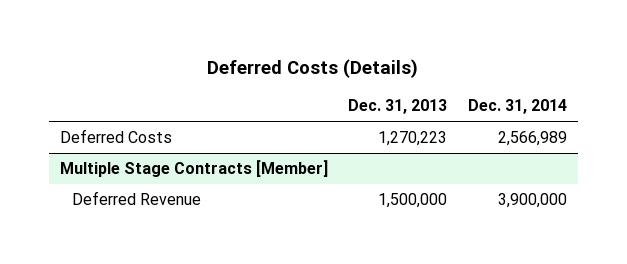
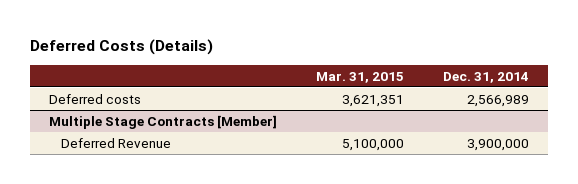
[348,99,448,115] Dec. 31, 2013 -> none
none -> [315,71,404,83] Mar. 31, 2015
[59,129,172,144] Deferred Costs -> [49,93,142,104] Deferred costs

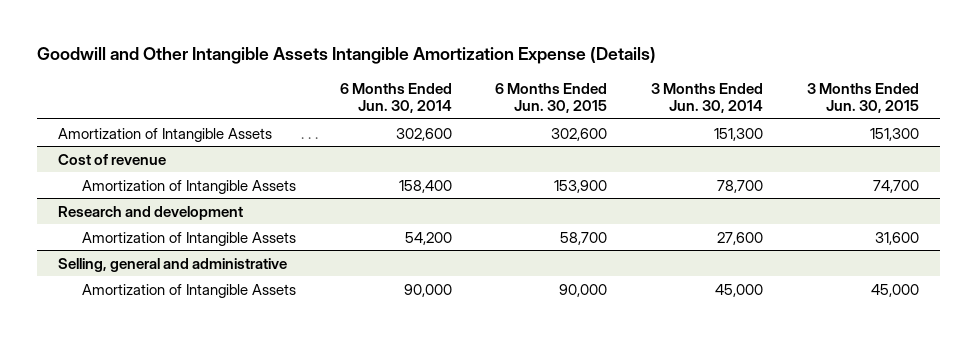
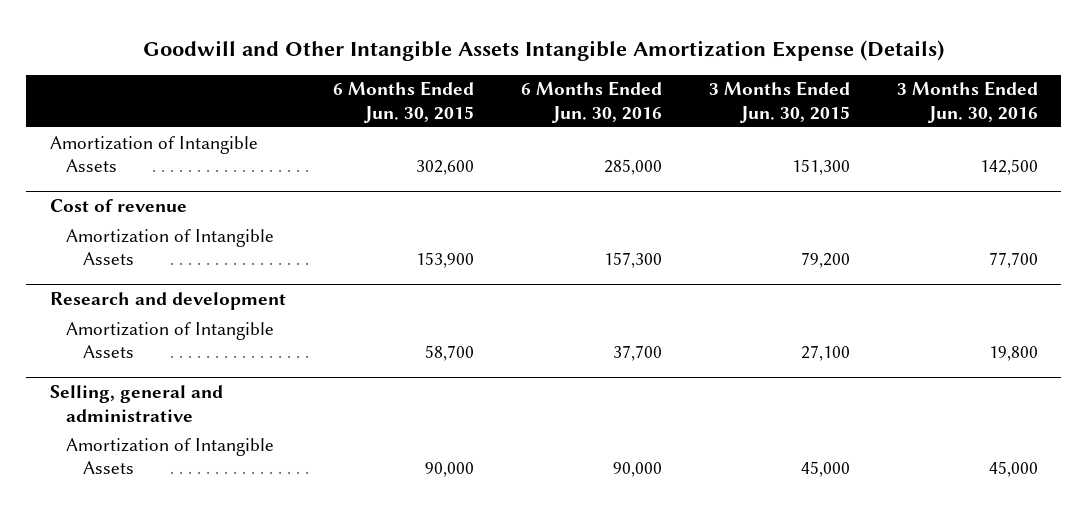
[339,82,452,114] 6 Months Ended Jun. 30, 2014 -> none
[651,82,764,114] 3 Months Ended Jun. 30, 2014 -> none
none -> [520,81,662,123] 6 Months Ended Jun. 30, 2016
none -> [896,81,1038,123] 3 Months Ended Jun. 30, 2016
[872,179,919,193] 74,700 -> [800,251,850,268] 79,200
[874,231,919,245] 31,600 -> [800,344,850,361] 27,100

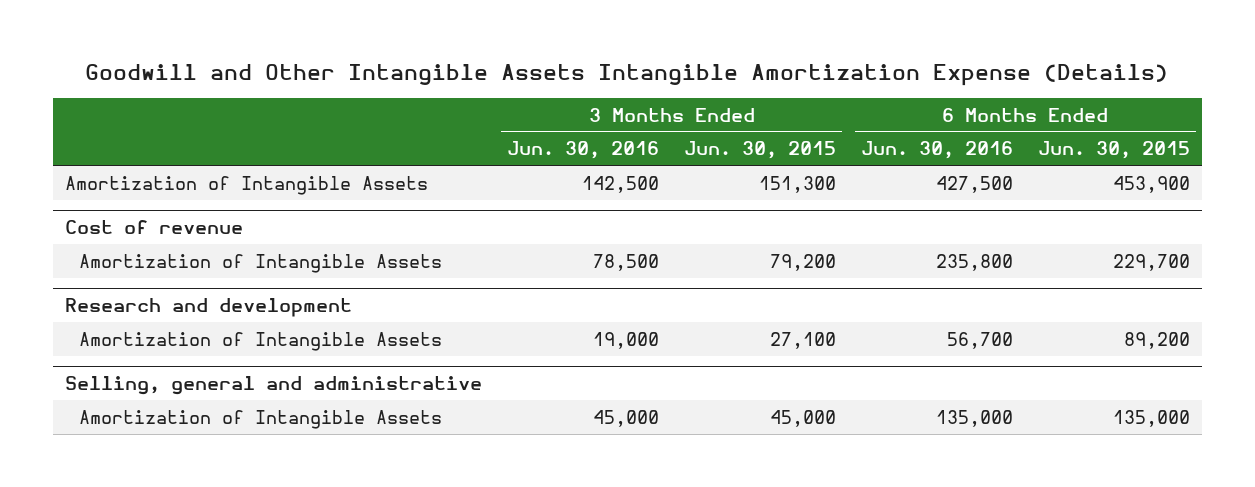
[415,159,474,175] 302,600 -> [1112,175,1190,193] 453,900
[603,158,662,175] 285,000 -> [935,175,1013,193] 427,500
[415,251,474,268] 153,900 -> [1112,253,1190,271] 229,700
[603,251,662,268] 157,300 -> [935,253,1013,271] 235,800
[988,251,1038,268] 77,700 -> [593,253,660,271] 78,500
[424,344,474,361] 58,700 -> [1123,331,1190,349] 89,200
[612,344,662,361] 37,700 -> [946,331,1013,349] 56,700
[988,345,1038,361] 19,800 -> [593,331,660,349] 19,000
[424,461,474,477] 90,000 -> [1112,409,1190,427] 135,000
[612,461,662,477] 90,000 -> [935,409,1013,427] 135,000

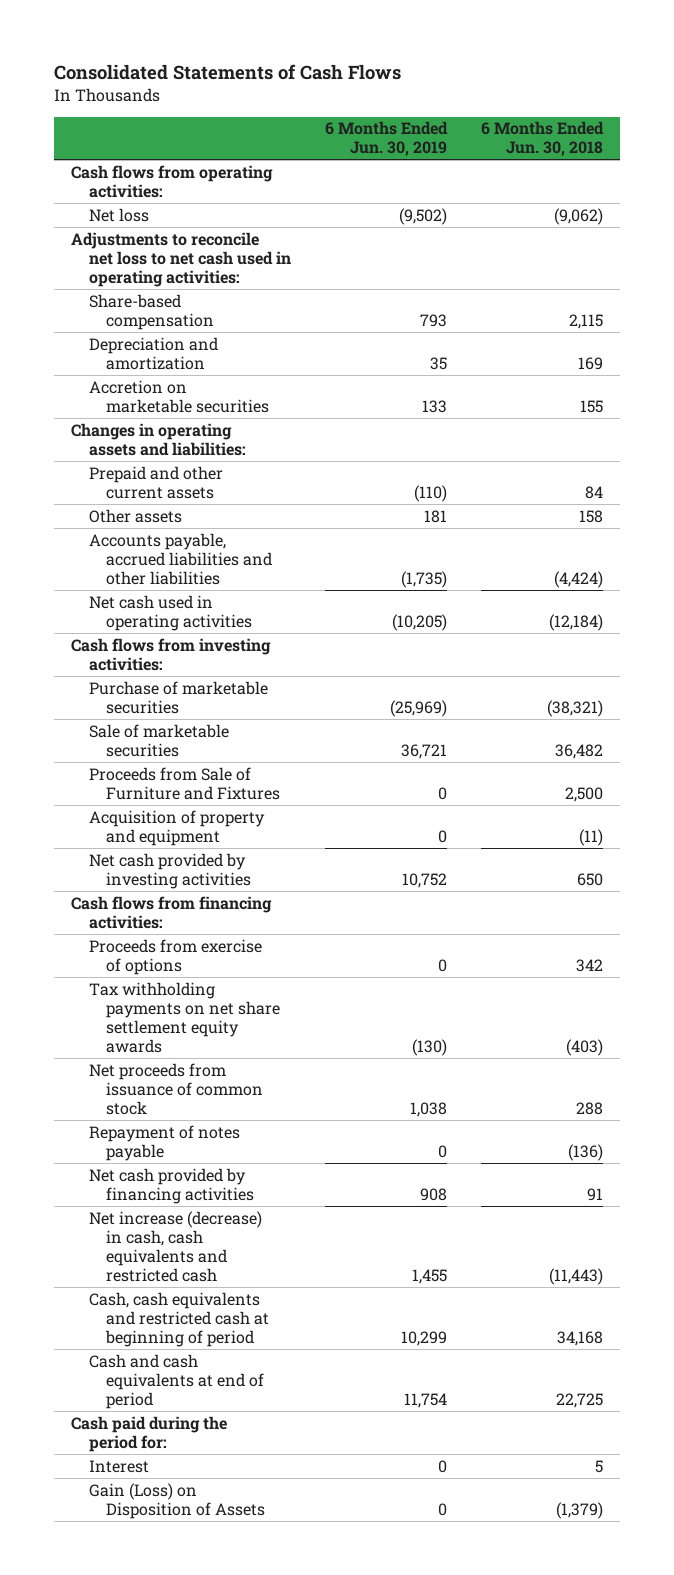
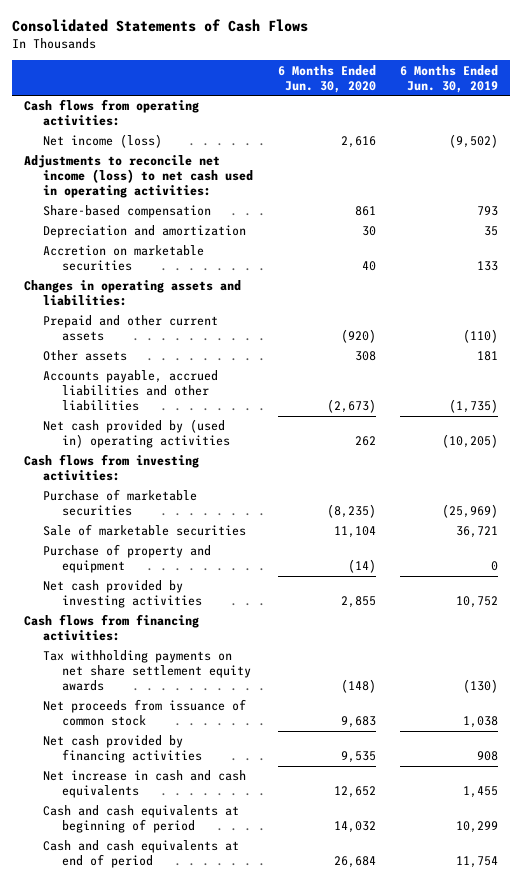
[480,121,604,157] 6 Months Ended Jun. 30, 2018 -> none
none -> [277,64,376,93] 6 Months Ended Jun. 30, 2020
[88,207,149,222] Net loss -> [43,134,163,149] Net income (loss)
[71,231,291,287] Adjustments to reconcile net loss to net cash used in operating activities: -> [23,155,254,199] Adjustments to reconcile net income (loss) to net cash used in operating activities:
[88,594,253,631] Net cash used in operating activities -> [43,419,231,449] Net cash provided by (used in) operating activities
[88,766,281,800] Proceeds from Sale of Furniture and Fixtures -> none
[88,809,265,846] Acquisition of property and equipment -> [43,544,212,574] Purchase of property and equipment
[88,938,262,975] Proceeds from exercise of options -> none
[88,1124,240,1161] Repayment of notes payable -> none
[88,1210,262,1282] Net increase (decrease) in cash, cash equivalents and restricted cash -> [43,770,247,799] Net increase in cash and cash equivalents
[88,1291,270,1347] Cash, cash equivalents and restricted cash at beginning of period -> [43,805,240,834] Cash and cash equivalents at beginning of period
[71,1415,228,1452] Cash paid during the period for: -> none
[88,1459,149,1473] Interest -> none
[88,1482,266,1519] Gain (Loss) on Disposition of Assets -> none

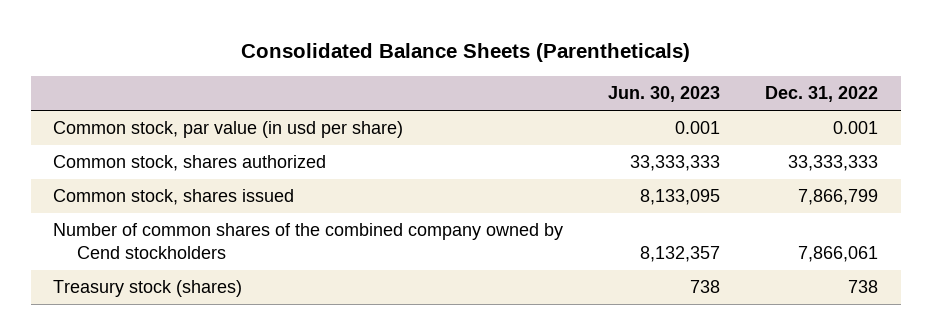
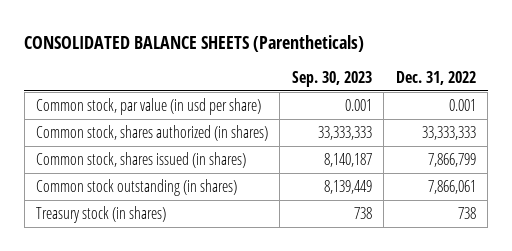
[240,43,690,63] Consolidated Balance Sheets (Parentheticals) -> [24,34,365,52] CONSOLIDATED BALANCE SHEETS (Parentheticals)
[608,86,721,103] Jun. 30, 2023 -> none
none -> [291,71,372,88] Sep. 30, 2023
[53,155,327,172] Common stock, shares authorized -> [36,124,269,141] Common stock, shares authorized (in shares)
[53,189,295,206] Common stock, shares issued -> [36,151,247,168] Common stock, shares issued (in shares)
[53,223,564,260] Number of common shares of the combined company owned by Cend stockholders -> [36,178,238,196] Common stock outstanding (in shares)
[53,280,243,298] Treasury stock (shares) -> [36,205,167,223] Treasury stock (in shares)

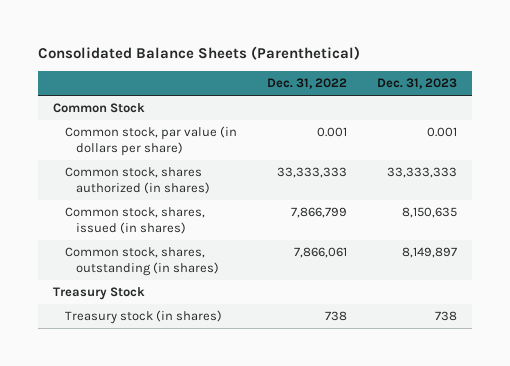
[24,34,365,52] CONSOLIDATED BALANCE SHEETS (Parentheticals) -> [38,46,361,61] Consolidated Balance Sheets (Parenthetical)
[291,71,372,88] Sep. 30, 2023 -> none
none -> [376,78,457,90] Dec. 31, 2023
none -> [53,102,146,113] Common Stock
[36,97,262,115] Common stock, par value (in usd per share) -> [64,125,237,156] Common stock, par value (in dollars per share)
[36,151,247,168] Common stock, shares issued (in shares) -> [64,206,205,234] Common stock, shares, issued (in shares)
[36,178,238,196] Common stock outstanding (in shares) -> [64,246,220,276] Common stock, shares, outstanding (in shares)
none -> [53,286,146,300] Treasury Stock

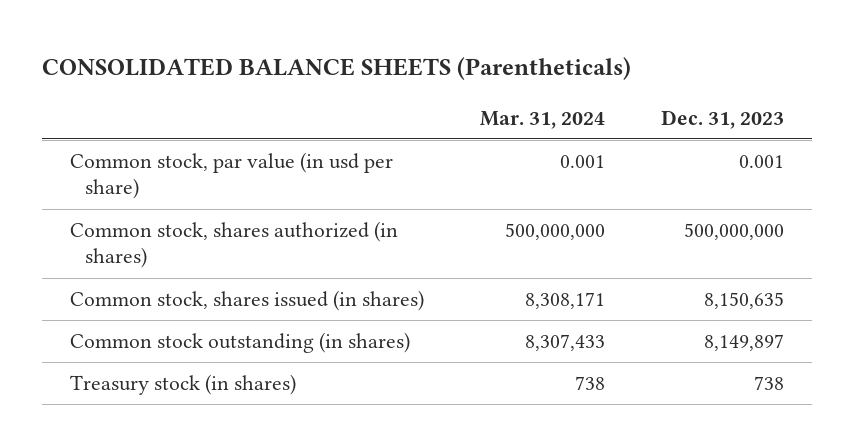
[38,46,361,61] Consolidated Balance Sheets (Parenthetical) -> [42,57,632,81] CONSOLIDATED BALANCE SHEETS (Parentheticals)
[266,78,347,90] Dec. 31, 2022 -> none
none -> [480,110,606,129] Mar. 31, 2024
[53,102,146,113] Common Stock -> none
[53,286,146,300] Treasury Stock -> none
[64,125,237,156] Common stock, par value (in dollars per share) -> [70,152,394,200] Common stock, par value (in usd per share)
[386,166,457,178] 33,333,333 -> [684,223,785,241] 500,000,000
[64,206,205,234] Common stock, shares, issued (in shares) -> [70,290,425,312] Common stock, shares issued (in shares)
[64,246,220,276] Common stock, shares, outstanding (in shares) -> [70,332,411,354] Common stock outstanding (in shares)

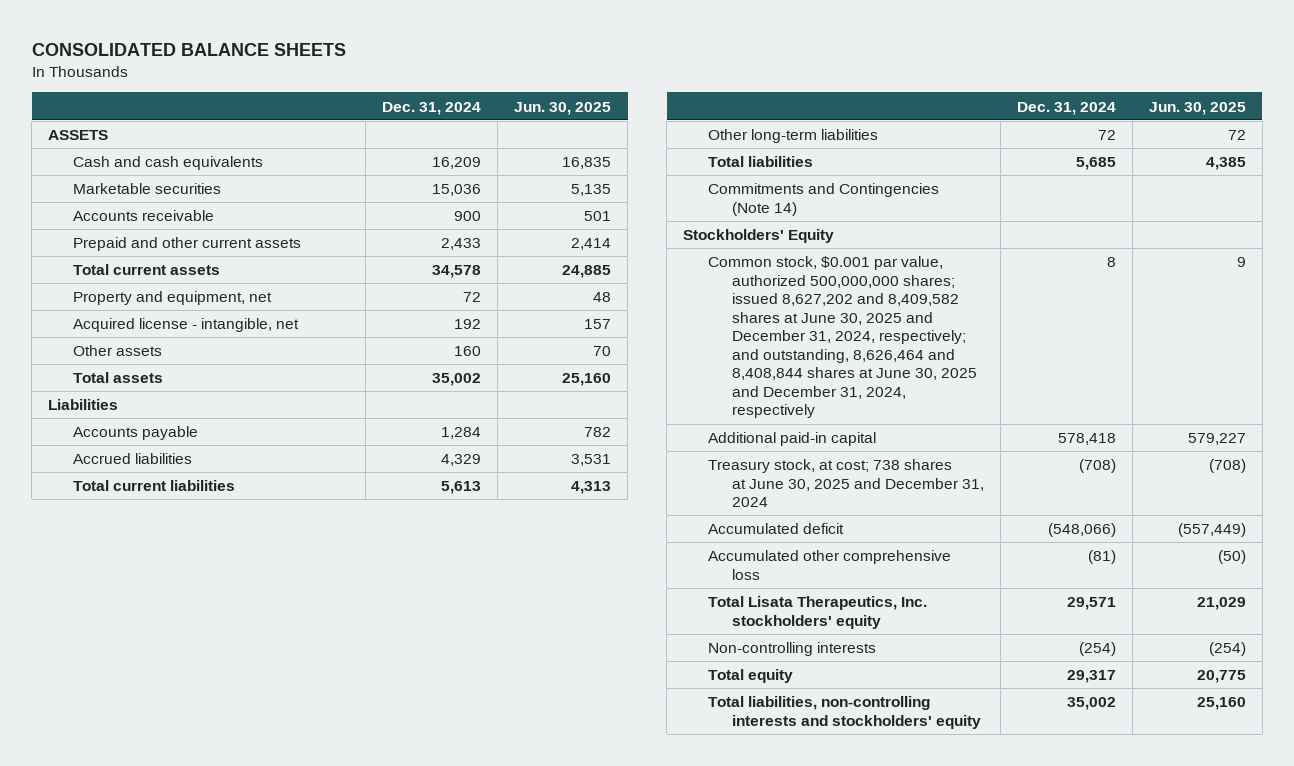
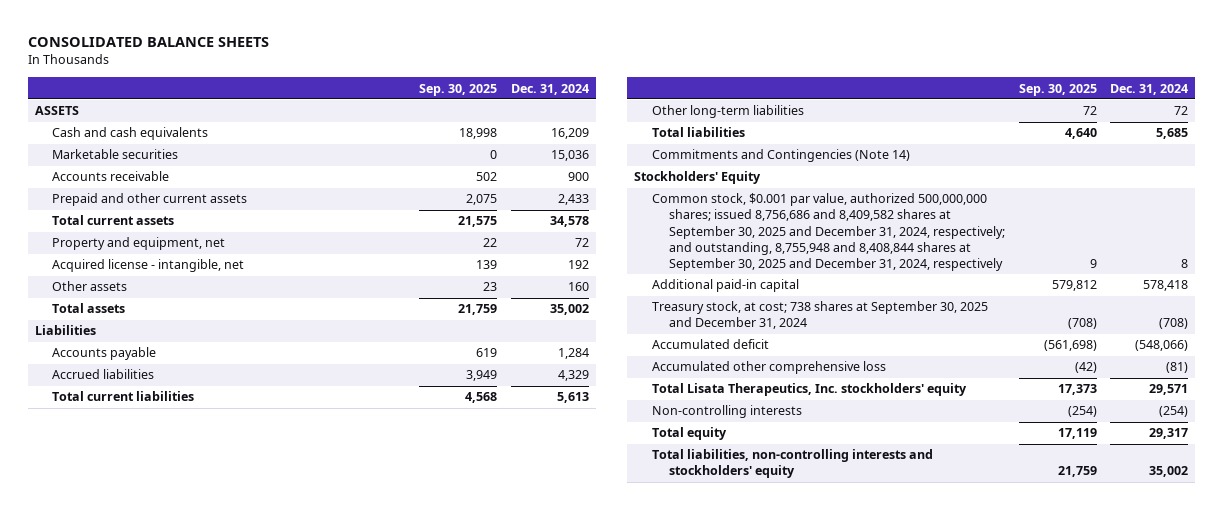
[514,101,612,115] Jun. 30, 2025 -> none
none -> [419,83,498,96] Sep. 30, 2025
[707,256,978,419] Common stock, $0.001 par value, authorized 500,000,000 shares; issued 8,627,202 and 8,409,582 shares at June 30, 2025 and December 31, 2024, respectively; and outstanding, 8,626,464 and 8,408,844 shares at June 30, 2025 and December 31, 2024, respectively -> [651,193,1005,271] Common stock, $0.001 par value, authorized 500,000,000 shares; issued 8,756,686 and 8,409,582 shares at September 30, 2025 and December 31, 2024, respectively; and outstanding, 8,755,948 and 8,408,844 shares at September 30, 2025 and December 31, 2024, respectively
[707,459,985,508] Treasury stock, at cost; 738 shares at June 30, 2025 and December 31, 2024 -> [651,301,988,330] Treasury stock, at cost; 738 shares at September 30, 2025 and December 31, 2024

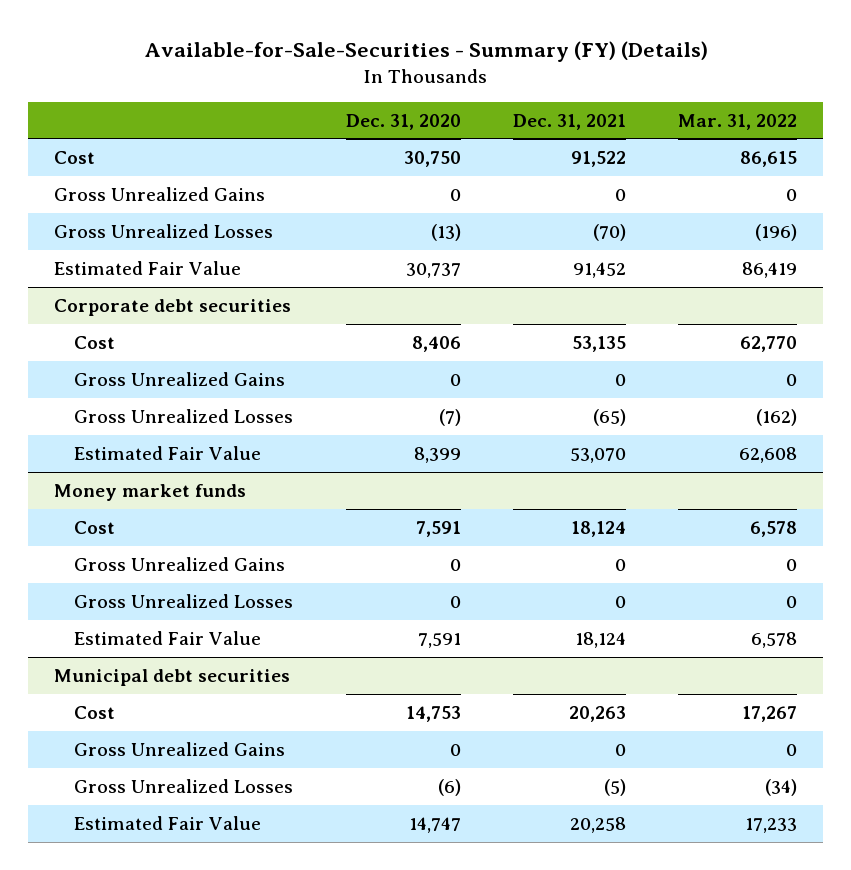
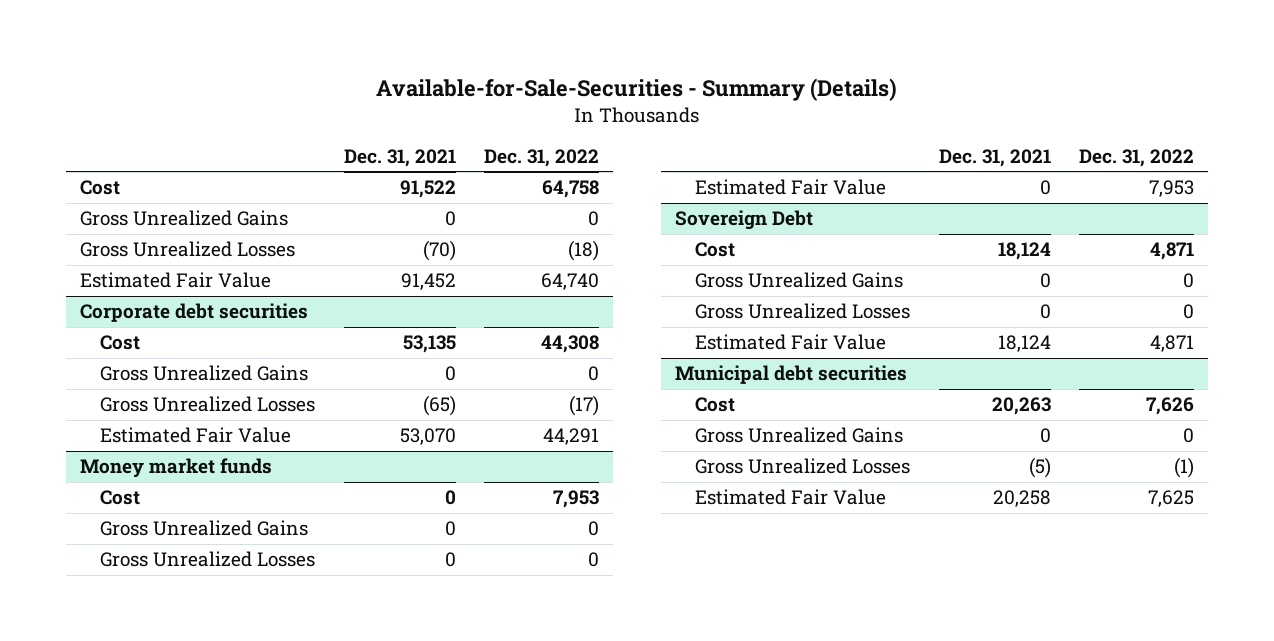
[144,41,708,63] Available-for-Sale-Securities - Summary (FY) (Details) -> [376,77,898,101] Available-for-Sale-Securities - Summary (Details)
[345,113,461,130] Dec. 31, 2020 -> none
[677,113,797,130] Mar. 31, 2022 -> none
none -> [484,148,600,167] Dec. 31, 2022
none -> [100,490,141,506] Cost
none -> [100,520,309,537] Gross Unrealized Gains
none -> [100,551,316,568] Gross Unrealized Losses
none -> [695,179,887,196] Estimated Fair Value
none -> [675,210,814,231] Sovereign Debt

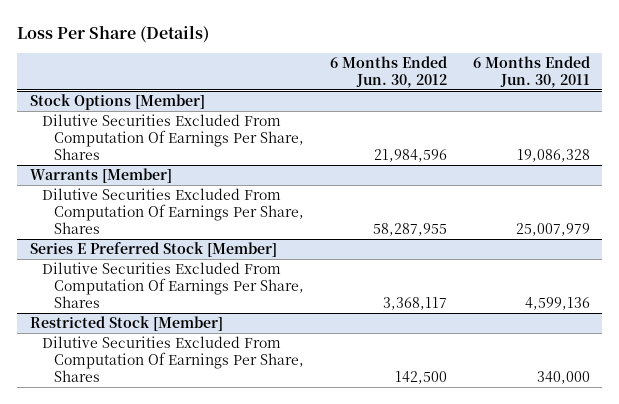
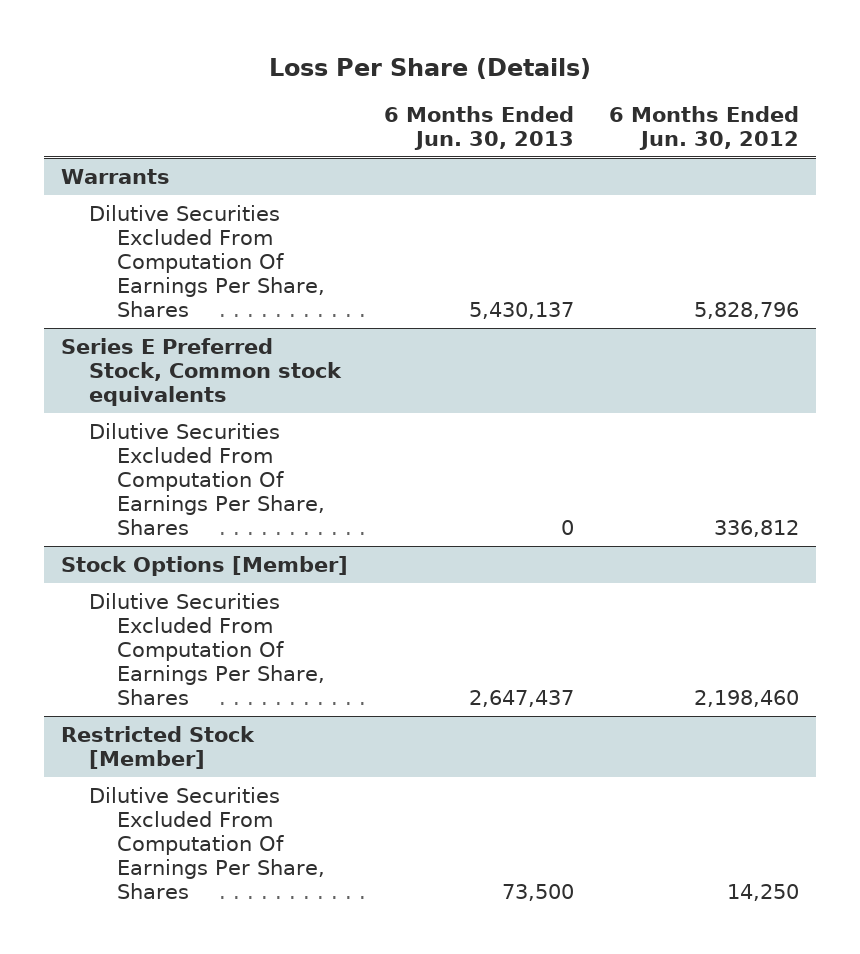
[472,56,590,88] 6 Months Ended Jun. 30, 2011 -> none
none -> [383,105,574,150] 6 Months Ended Jun. 30, 2013
none -> [61,168,171,184] Warrants
none -> [89,204,325,318] Dilutive Securities Excluded From Computation Of Earnings Per Share, Shares
none -> [61,337,343,407] Series E Preferred Stock, Common stock equivalents
none -> [89,422,325,536] Dilutive Securities Excluded From Computation Of Earnings Per Share, Shares
[29,168,172,184] Warrants [Member] -> none
[41,188,304,234] Dilutive Securities Excluded From Computation Of Earnings Per Share, Shares -> none
[29,242,277,258] Series E Preferred Stock [Member] -> none
[41,262,304,308] Dilutive Securities Excluded From Computation Of Earnings Per Share, Shares -> none
[373,148,447,162] 21,984,596 -> [693,690,799,708] 2,198,460
[394,370,447,384] 142,500 -> [726,884,799,902] 14,250

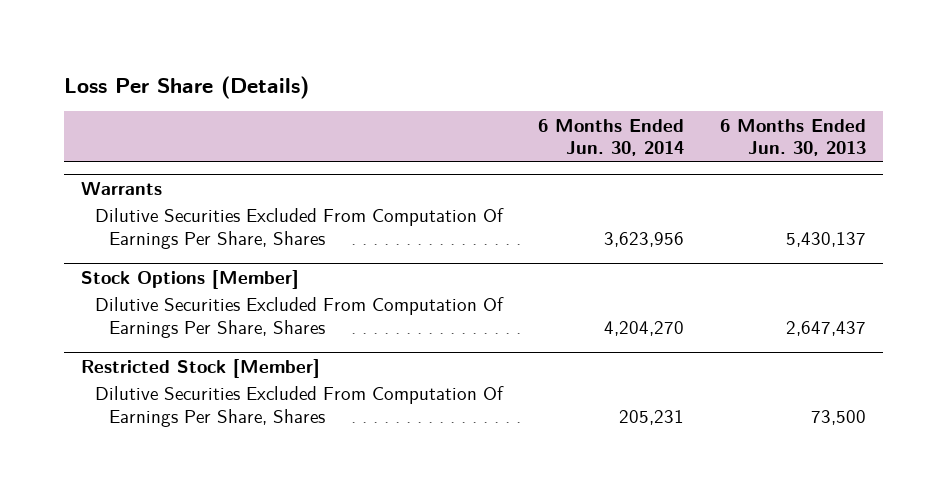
[608,105,799,150] 6 Months Ended Jun. 30, 2012 -> none
none -> [538,118,685,157] 6 Months Ended Jun. 30, 2014
[61,337,343,407] Series E Preferred Stock, Common stock equivalents -> none
[89,422,325,536] Dilutive Securities Excluded From Computation Of Earnings Per Share, Shares -> none

